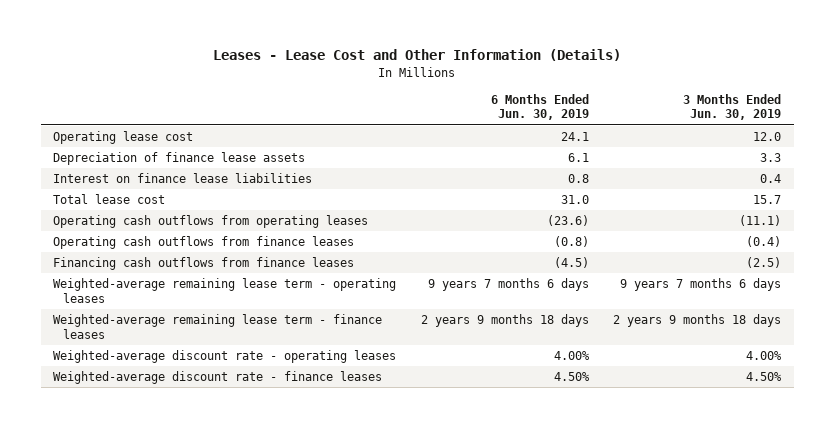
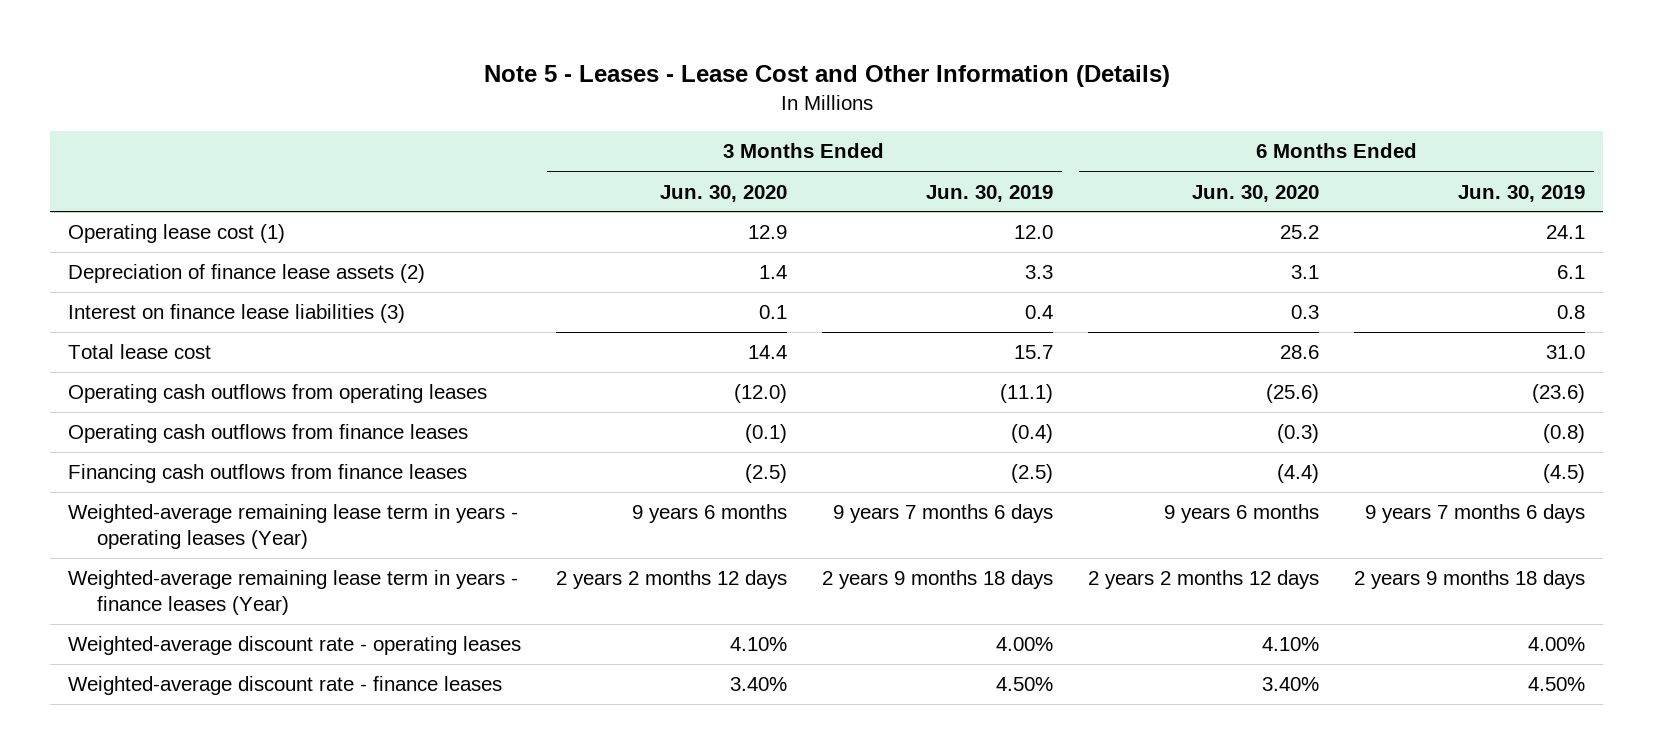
[213,49,622,62] Leases - Lease Cost and Other Information (Details) -> [483,65,1170,88] Note 5 - Leases - Lease Cost and Other Information (Details)
none -> [659,184,787,202] Jun. 30, 2020
none -> [1192,184,1320,202] Jun. 30, 2020
[53,131,194,145] Operating lease cost -> [67,224,285,244] Operating lease cost (1)
[53,152,306,166] Depreciation of finance lease assets -> [67,264,425,284] Depreciation of finance lease assets (2)
[53,173,313,184] Interest on finance lease liabilities -> [67,304,405,324] Interest on finance lease liabilities (3)
[53,278,397,303] Weighted-average remaining lease term - operating leases -> [67,504,518,549] Weighted-average remaining lease term in years - operating leases (Year)
[53,314,383,339] Weighted-average remaining lease term - finance leases -> [67,570,518,615] Weighted-average remaining lease term in years - finance leases (Year)

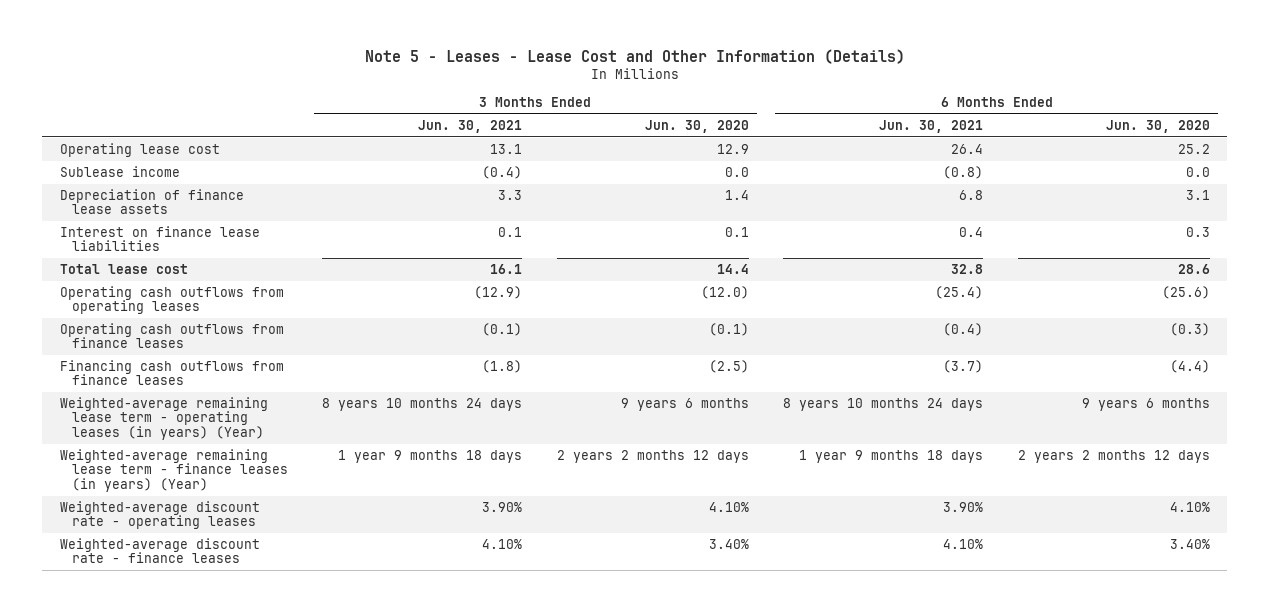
[926,184,1054,202] Jun. 30, 2019 -> none
[1458,184,1586,202] Jun. 30, 2019 -> none
none -> [418,119,523,133] Jun. 30, 2021
none -> [879,119,984,133] Jun. 30, 2021
[67,224,285,244] Operating lease cost (1) -> [59,142,220,157] Operating lease cost
none -> [59,165,180,177] Sublease income
[67,264,425,284] Depreciation of finance lease assets (2) -> [59,188,244,215] Depreciation of finance lease assets
[67,304,405,324] Interest on finance lease liabilities (3) -> [59,225,260,252] Interest on finance lease liabilities
[67,504,518,549] Weighted-average remaining lease term in years - operating leases (Year) -> [59,396,268,440] Weighted-average remaining lease term - operating leases (in years) (Year)
[67,570,518,615] Weighted-average remaining lease term in years - finance leases (Year) -> [59,448,288,492] Weighted-average remaining lease term - finance leases (in years) (Year)

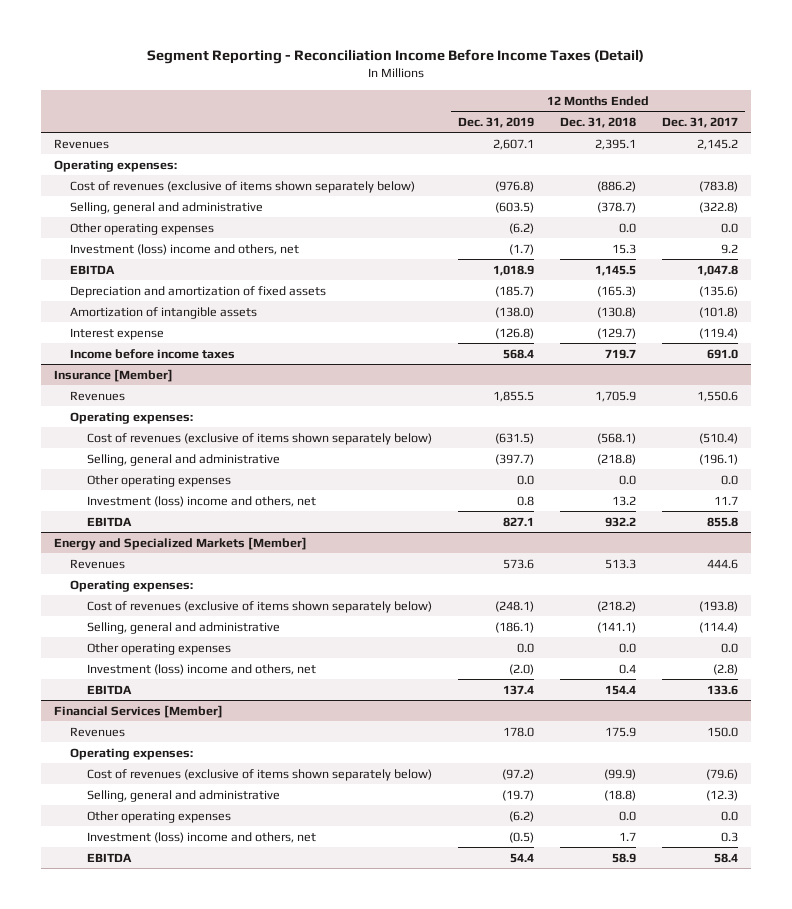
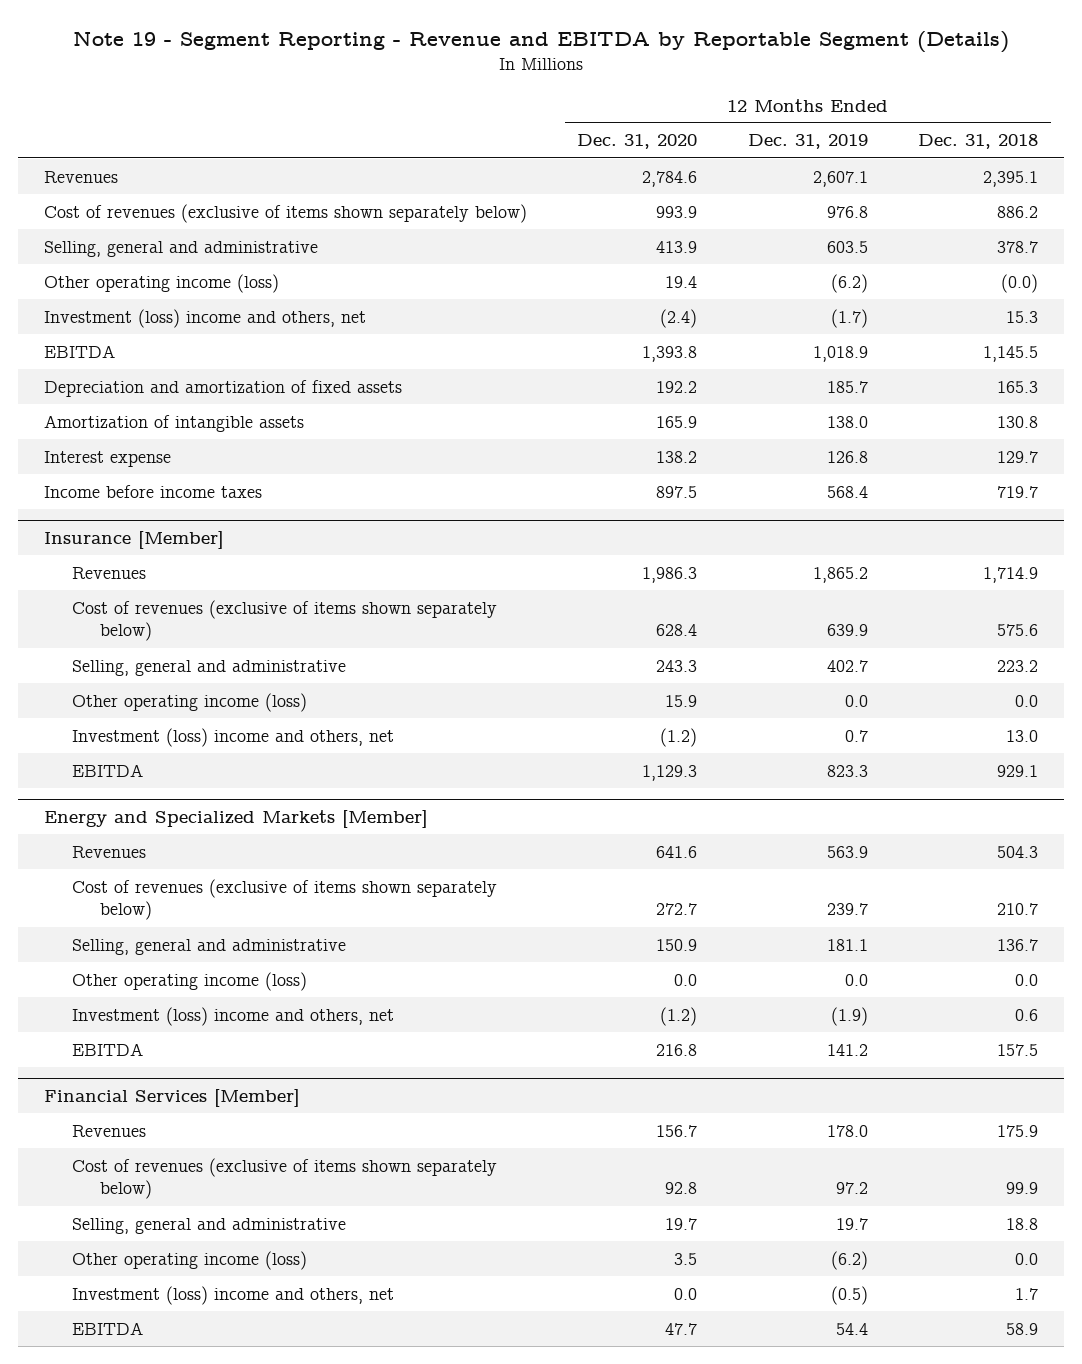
[146,49,644,65] Segment Reporting - Reconciliation Income Before Income Taxes (Detail) -> [72,31,1009,54] Note 19 - Segment Reporting - Revenue and EBITDA by Reportable Segment (Details)
[662,116,739,128] Dec. 31, 2017 -> none
none -> [577,134,698,150] Dec. 31, 2020
[53,159,177,172] Operating expenses: -> none
[494,180,534,192] (976.8) -> [826,205,868,218] 976.8
[596,180,636,192] (886.2) -> [997,205,1039,218] 886.2
[494,201,534,213] (603.5) -> [826,240,868,253] 603.5
[596,201,636,213] (378.7) -> [997,240,1039,253] 378.7
[70,222,215,235] Other operating expenses -> [43,273,279,293] Other operating income (loss)
[618,222,636,233] 0.0 -> [1001,273,1039,293] (0.0)
[494,285,534,297] (185.7) -> [826,380,868,393] 185.7
[596,285,636,297] (165.3) -> [997,380,1039,393] 165.3
[494,306,534,318] (138.0) -> [826,415,868,428] 138.0
[596,306,636,318] (130.8) -> [997,415,1039,428] 130.8
[494,327,534,339] (126.8) -> [826,450,868,463] 126.8
[596,327,636,339] (129.7) -> [997,450,1039,463] 129.7
[70,411,194,424] Operating expenses: -> none
[492,390,534,402] 1,855.5 -> [812,566,868,583] 1,865.2
[594,390,636,402] 1,705.9 -> [983,566,1039,583] 1,714.9
[494,432,534,444] (631.5) -> [826,624,868,637] 639.9
[596,432,636,444] (568.1) -> [997,624,1039,637] 575.6
[494,453,534,465] (397.7) -> [826,659,868,672] 402.7
[596,453,636,465] (218.8) -> [997,659,1039,672] 223.2
[86,474,231,487] Other operating expenses -> [71,692,307,712] Other operating income (loss)
[516,495,534,506] 0.8 -> [844,729,868,742] 0.7
[611,495,636,506] 13.2 -> [1006,729,1039,742] 13.0
[502,516,534,527] 827.1 -> [826,764,868,777] 823.3
[604,516,636,527] 932.2 -> [997,764,1039,777] 929.1
[70,579,194,592] Operating expenses: -> none
[502,558,534,569] 573.6 -> [826,845,868,858] 563.9
[604,558,636,569] 513.3 -> [997,845,1039,858] 504.3
[494,600,534,612] (248.1) -> [826,903,868,916] 239.7
[596,600,636,612] (218.2) -> [997,903,1039,916] 210.7
[494,621,534,633] (186.1) -> [826,938,868,951] 181.1
[596,621,636,633] (141.1) -> [997,938,1039,951] 136.7
[86,642,231,655] Other operating expenses -> [71,971,307,991] Other operating income (loss)
[508,663,534,675] (2.0) -> [830,1006,868,1026] (1.9)
[618,663,636,674] 0.4 -> [1015,1008,1039,1021] 0.6
[502,684,534,695] 137.4 -> [826,1043,868,1056] 141.2
[604,684,636,695] 154.4 -> [997,1043,1039,1056] 157.5
[70,747,194,760] Operating expenses: -> none
[501,768,534,780] (97.2) -> [835,1182,868,1195] 97.2
[603,768,636,780] (99.9) -> [1006,1182,1039,1195] 99.9
[501,789,534,801] (19.7) -> [835,1217,868,1230] 19.7
[603,789,636,801] (18.8) -> [1006,1217,1039,1230] 18.8
[86,810,231,823] Other operating expenses -> [71,1250,307,1270] Other operating income (loss)

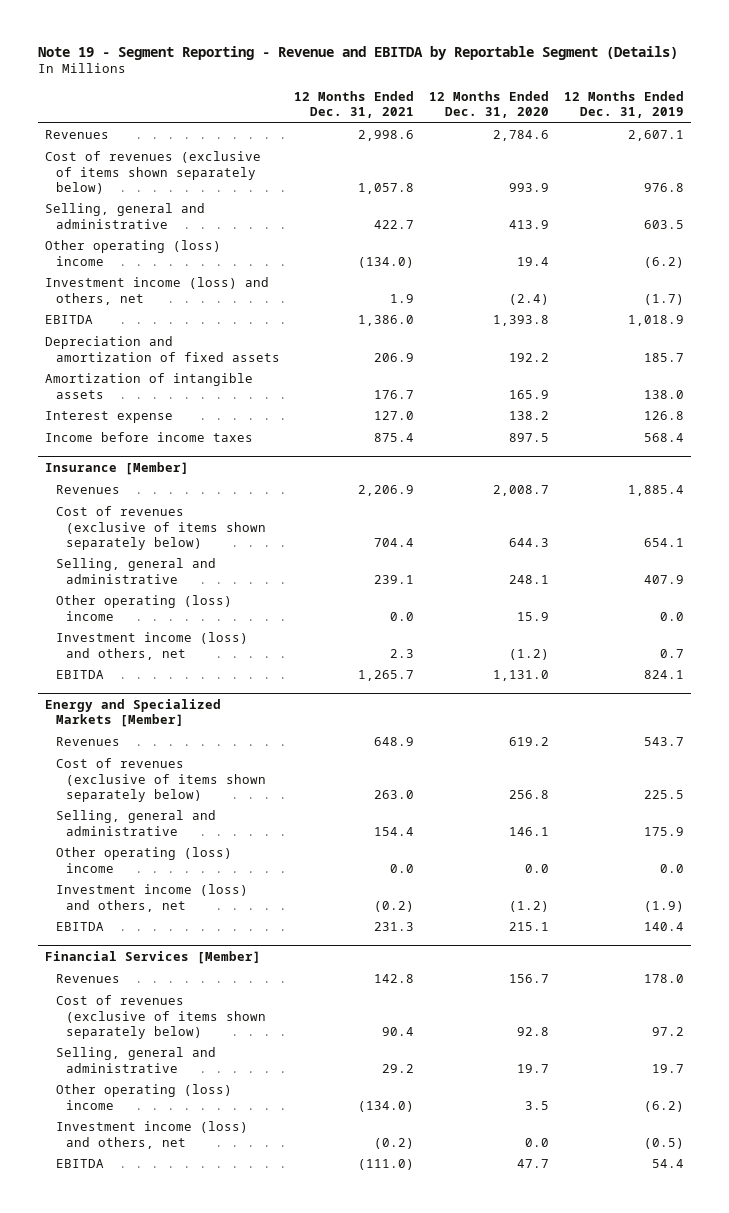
[918,134,1039,150] Dec. 31, 2018 -> none
none -> [294,90,415,119] 12 Months Ended Dec. 31, 2021
[43,273,279,293] Other operating income (loss) -> [45,240,222,266] Other operating (loss) income
[43,308,366,328] Investment (loss) income and others, net -> [45,277,270,305] Investment income (loss) and others, net
[642,566,698,583] 1,986.3 -> [492,485,549,497] 2,008.7
[812,566,868,583] 1,865.2 -> [627,485,684,497] 1,885.4
[656,624,698,637] 628.4 -> [508,537,549,547] 644.3
[826,624,868,637] 639.9 -> [643,537,684,547] 654.1
[656,659,698,672] 243.3 -> [508,574,549,584] 248.1
[826,659,868,672] 402.7 -> [643,574,684,584] 407.9
[71,692,307,712] Other operating income (loss) -> [55,595,232,621] Other operating (loss) income
[71,727,394,747] Investment (loss) income and others, net -> [55,632,248,660] Investment income (loss) and others, net
[642,764,698,781] 1,129.3 -> [492,670,549,682] 1,131.0
[826,764,868,777] 823.3 -> [643,670,684,680] 824.1
[656,845,698,858] 641.6 -> [508,737,549,747] 619.2
[826,845,868,858] 563.9 -> [643,737,684,747] 543.7
[656,903,698,916] 272.7 -> [508,789,549,799] 256.8
[826,903,868,916] 239.7 -> [643,789,684,799] 225.5
[656,938,698,951] 150.9 -> [508,826,549,836] 146.1
[826,938,868,951] 181.1 -> [643,826,684,836] 175.9
[71,971,307,991] Other operating income (loss) -> [55,847,232,873] Other operating (loss) income
[71,1006,394,1026] Investment (loss) income and others, net -> [55,884,248,912] Investment income (loss) and others, net
[656,1043,698,1056] 216.8 -> [508,922,549,932] 215.1
[826,1043,868,1056] 141.2 -> [643,922,684,932] 140.4
[71,1250,307,1270] Other operating income (loss) -> [55,1084,232,1110] Other operating (loss) income
[71,1285,394,1305] Investment (loss) income and others, net -> [55,1121,248,1149] Investment income (loss) and others, net

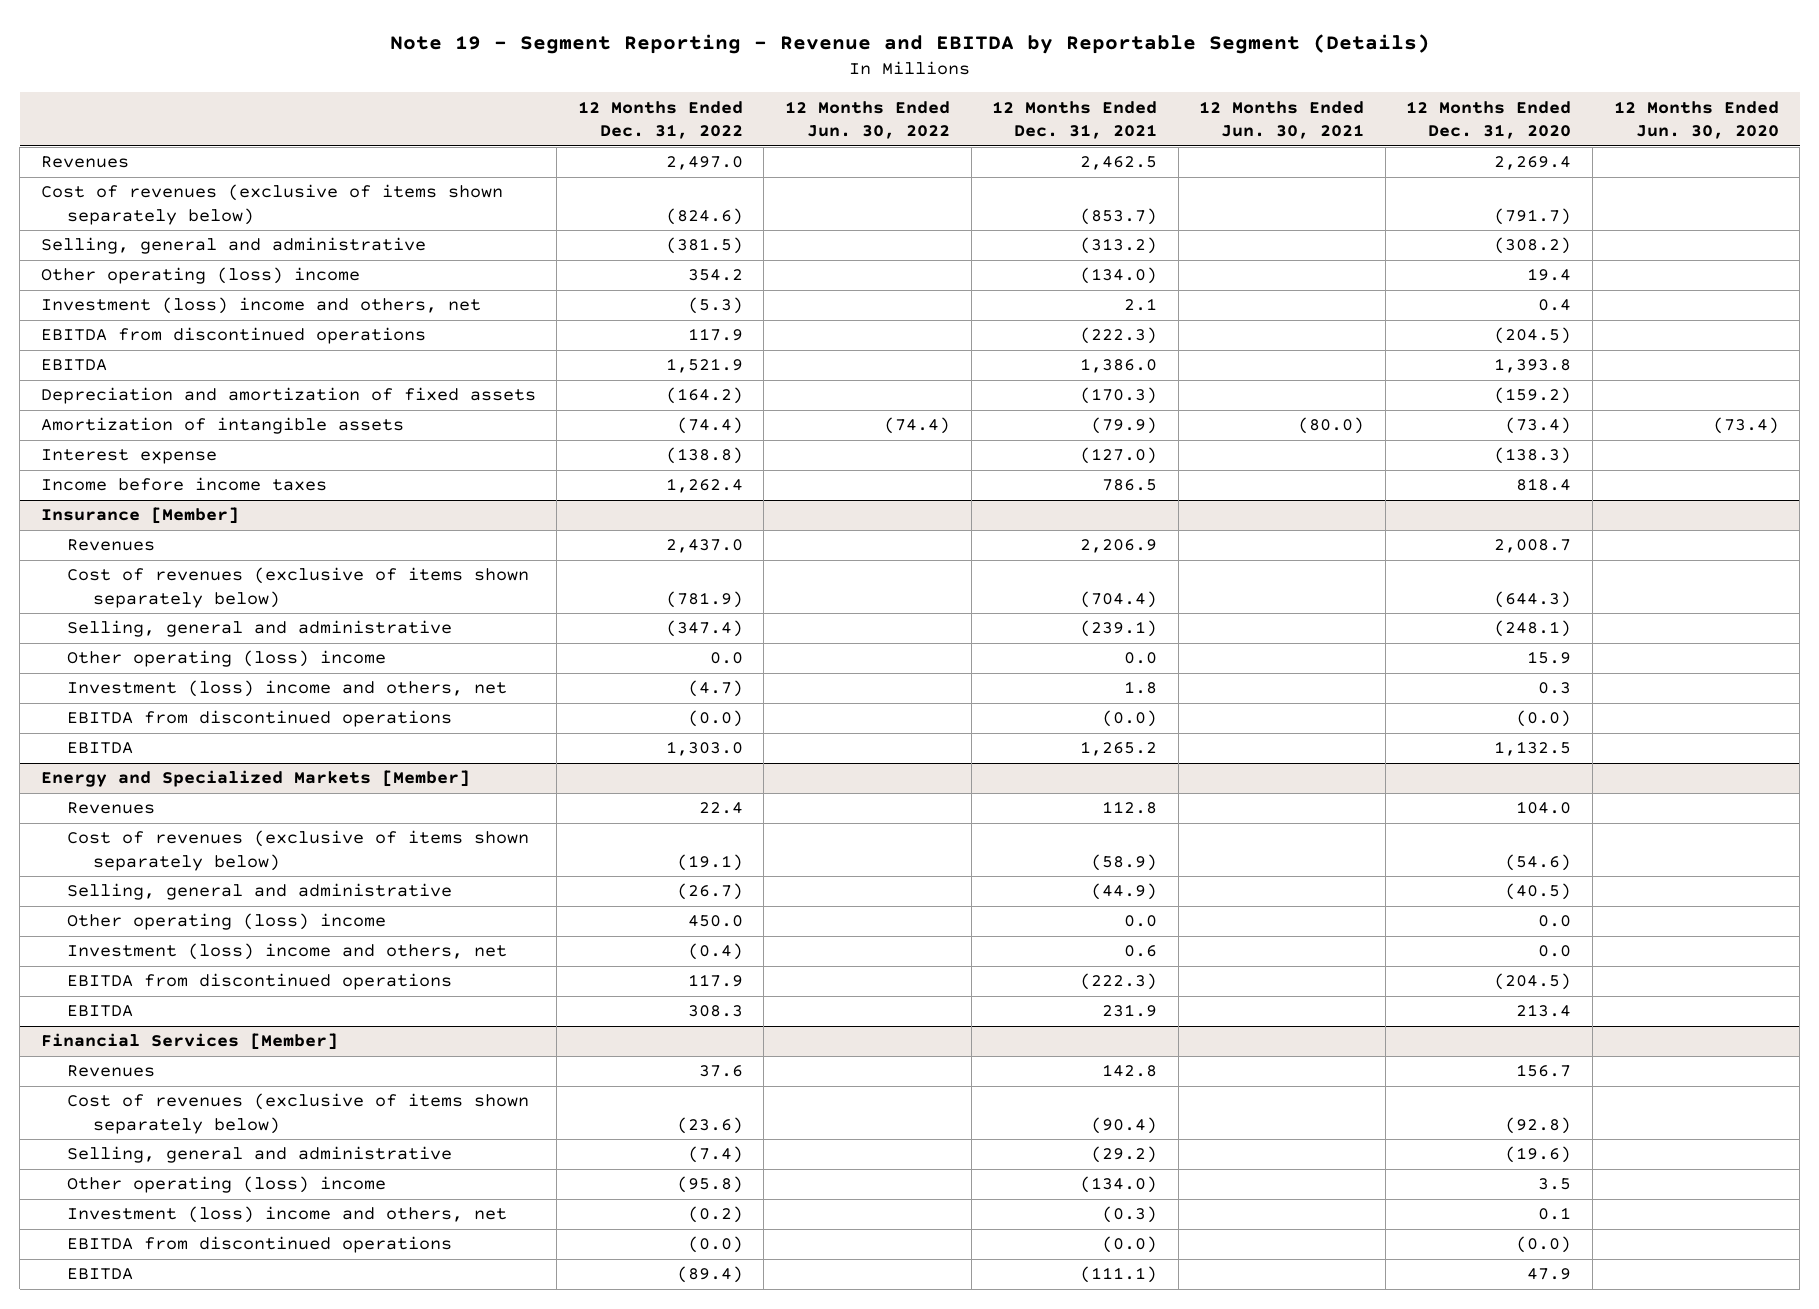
[563,90,684,119] 12 Months Ended Dec. 31, 2019 -> none
none -> [577,100,743,140] 12 Months Ended Dec. 31, 2022
none -> [785,100,951,140] 12 Months Ended Jun. 30, 2022
none -> [1199,100,1365,140] 12 Months Ended Jun. 30, 2021
none -> [1613,100,1779,140] 12 Months Ended Jun. 30, 2020
[358,130,415,142] 2,998.6 -> [1080,156,1158,171] 2,462.5
[492,130,549,142] 2,784.6 -> [1494,156,1572,171] 2,269.4
[358,182,415,194] 1,057.8 -> [1080,207,1158,225] (853.7)
[508,182,549,192] 993.9 -> [1494,207,1572,225] (791.7)
[374,219,415,229] 422.7 -> [1080,237,1158,255] (313.2)
[508,219,549,229] 413.9 -> [1494,237,1572,255] (308.2)
[45,277,270,305] Investment income (loss) and others, net -> [40,297,481,315] Investment (loss) income and others, net
[390,293,415,303] 1.9 -> [1124,298,1158,312] 2.1
[508,293,549,305] (2.4) -> [1538,299,1572,312] 0.4
none -> [40,327,426,345] EBITDA from discontinued operations
[374,352,415,362] 206.9 -> [1080,387,1158,405] (170.3)
[508,352,549,362] 192.2 -> [1494,387,1572,405] (159.2)
[374,389,415,399] 176.7 -> [1091,417,1158,435] (79.9)
[508,389,549,399] 165.9 -> [1505,417,1572,435] (73.4)
[374,411,415,421] 127.0 -> [1080,447,1158,465] (127.0)
[508,411,549,421] 138.2 -> [1494,447,1572,465] (138.3)
[374,433,415,443] 875.4 -> [1102,479,1158,492] 786.5
[508,433,549,443] 897.5 -> [1516,478,1572,492] 818.4
[374,537,415,547] 704.4 -> [1080,590,1158,608] (704.4)
[508,537,549,547] 644.3 -> [1494,590,1572,608] (644.3)
[374,574,415,584] 239.1 -> [1080,620,1158,638] (239.1)
[508,574,549,584] 248.1 -> [1494,620,1572,638] (248.1)
[55,632,248,660] Investment income (loss) and others, net -> [66,680,507,698] Investment (loss) income and others, net
[390,648,415,658] 2.3 -> [1124,681,1158,695] 1.8
[508,648,549,660] (1.2) -> [1538,682,1572,695] 0.3
none -> [66,710,452,728] EBITDA from discontinued operations
[358,670,415,682] 1,265.7 -> [1080,741,1158,757] 1,265.2
[492,670,549,682] 1,131.0 -> [1494,741,1572,757] 1,132.5
[374,737,415,747] 648.9 -> [1102,801,1158,815] 112.8
[508,737,549,747] 619.2 -> [1516,801,1572,815] 104.0
[374,789,415,799] 263.0 -> [1091,853,1158,871] (58.9)
[508,789,549,799] 256.8 -> [1505,853,1572,871] (54.6)
[374,826,415,836] 154.4 -> [1091,883,1158,901] (44.9)
[508,826,549,836] 146.1 -> [1505,883,1572,901] (40.5)
[55,884,248,912] Investment income (loss) and others, net -> [66,943,507,961] Investment (loss) income and others, net
[374,900,415,912] (0.2) -> [1124,945,1158,958] 0.6
[508,900,549,912] (1.2) -> [1538,945,1572,958] 0.0
none -> [66,973,452,991] EBITDA from discontinued operations
[374,922,415,932] 231.3 -> [1102,1004,1158,1018] 231.9
[508,922,549,932] 215.1 -> [1516,1004,1572,1018] 213.4
[382,1026,415,1036] 90.4 -> [1091,1116,1158,1134] (90.4)
[516,1026,549,1036] 92.8 -> [1505,1116,1572,1134] (92.8)
[382,1063,415,1073] 29.2 -> [1091,1146,1158,1164] (29.2)
[516,1063,549,1073] 19.7 -> [1505,1146,1572,1164] (19.6)
[55,1121,248,1149] Investment income (loss) and others, net -> [66,1206,507,1224] Investment (loss) income and others, net
[374,1137,415,1149] (0.2) -> [1102,1206,1158,1224] (0.3)
[524,1137,549,1147] 0.0 -> [1538,1207,1572,1221] 0.1
none -> [66,1236,452,1254] EBITDA from discontinued operations
[358,1159,415,1171] (111.0) -> [1080,1266,1158,1284] (111.1)
[516,1159,549,1169] 47.7 -> [1527,1268,1572,1281] 47.9

